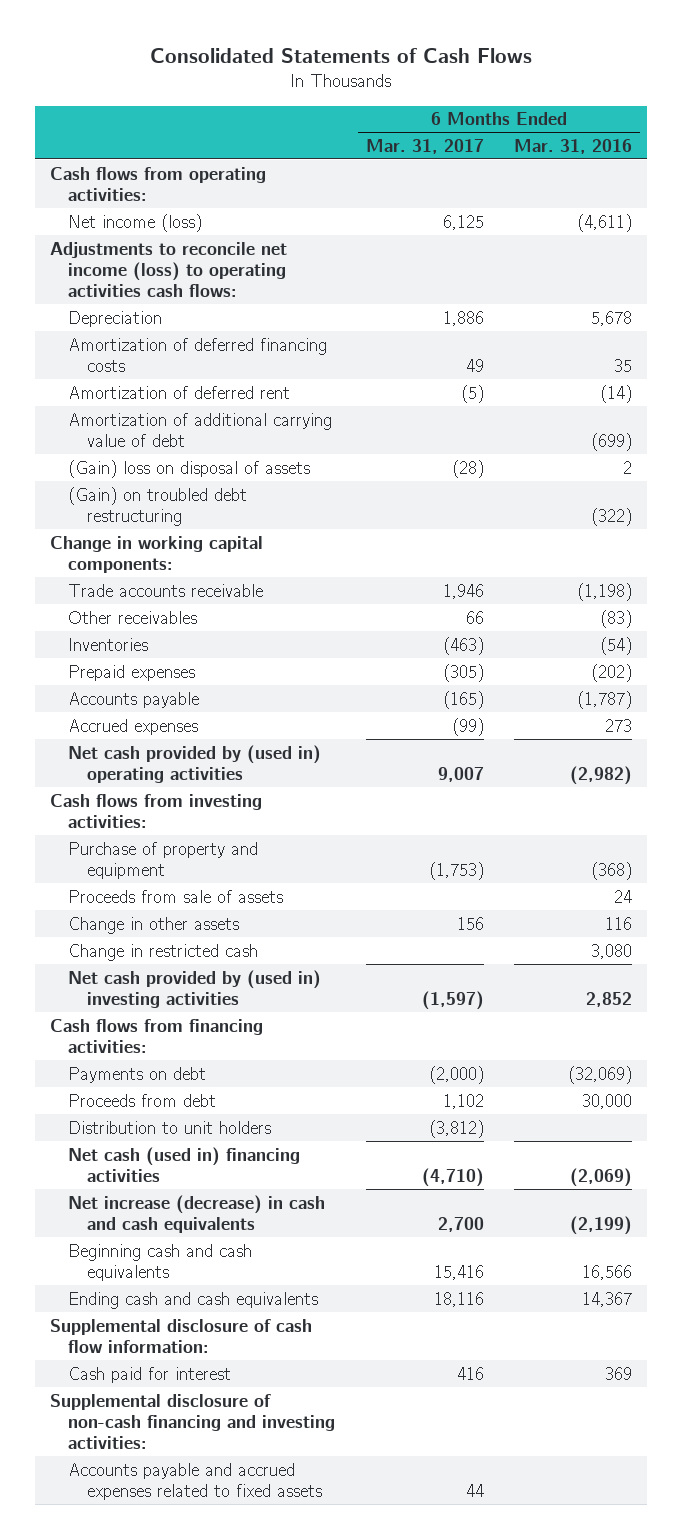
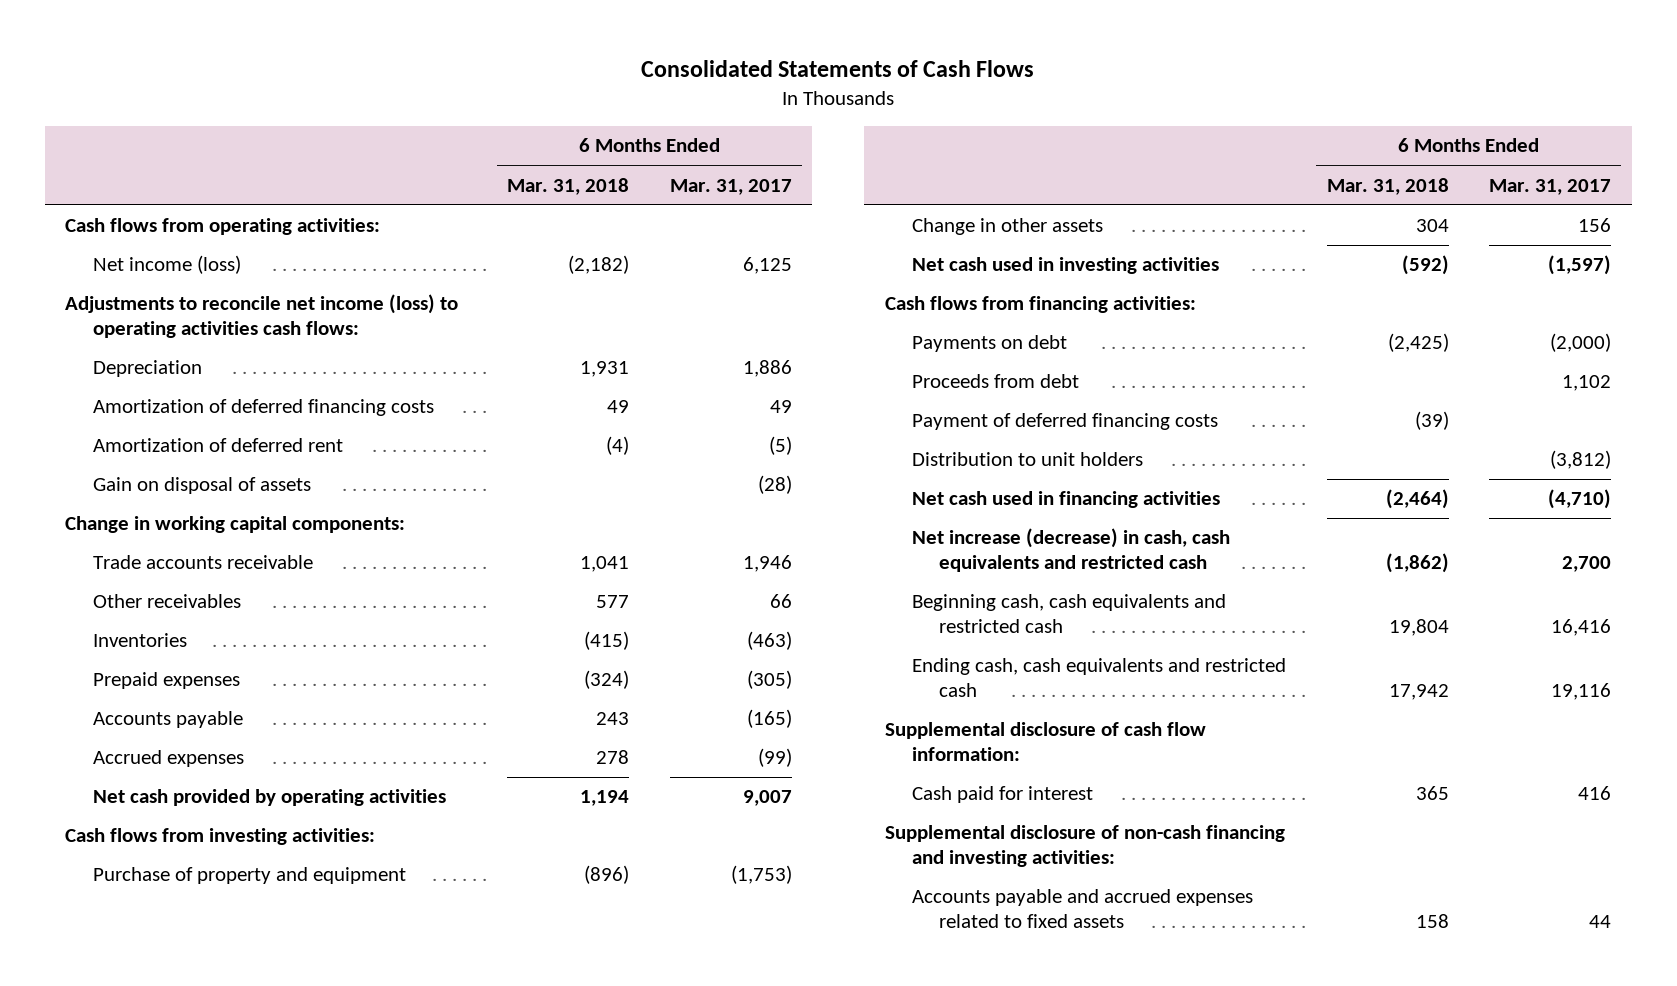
[514,138,633,154] Mar. 31, 2016 -> none
none -> [507,177,630,195] Mar. 31, 2018
[68,412,333,447] Amortization of additional carrying value of debt -> none
[68,486,248,526] (Gain) on troubled debt restructuring -> none
[68,459,311,478] (Gain) loss on disposal of assets -> [92,477,311,495] Gain on disposal of assets
[68,744,322,783] Net cash provided by (used in) operating activities -> [92,789,446,807] Net cash provided by operating activities
[68,889,284,903] Proceeds from sale of assets -> none
[68,943,259,961] Change in restricted cash -> none
[68,969,322,1008] Net cash provided by (used in) investing activities -> [911,257,1219,275] Net cash used in investing activities
none -> [911,413,1218,431] Payment of deferred financing costs
[68,1146,301,1182] Net cash (used in) financing activities -> [911,491,1220,509] Net cash used in financing activities
[68,1194,326,1233] Net increase (decrease) in cash and cash equivalents -> [911,528,1230,573] Net increase (decrease) in cash, cash equivalents and restricted cash
[68,1243,253,1281] Beginning cash and cash equivalents -> [911,594,1226,634] Beginning cash, cash equivalents and restricted cash
[433,1264,484,1280] 15,416 -> [1551,619,1612,637] 16,416
[68,1291,319,1309] Ending cash and cash equivalents -> [911,658,1286,698] Ending cash, cash equivalents and restricted cash
[433,1291,484,1307] 18,116 -> [1551,683,1612,701] 19,116

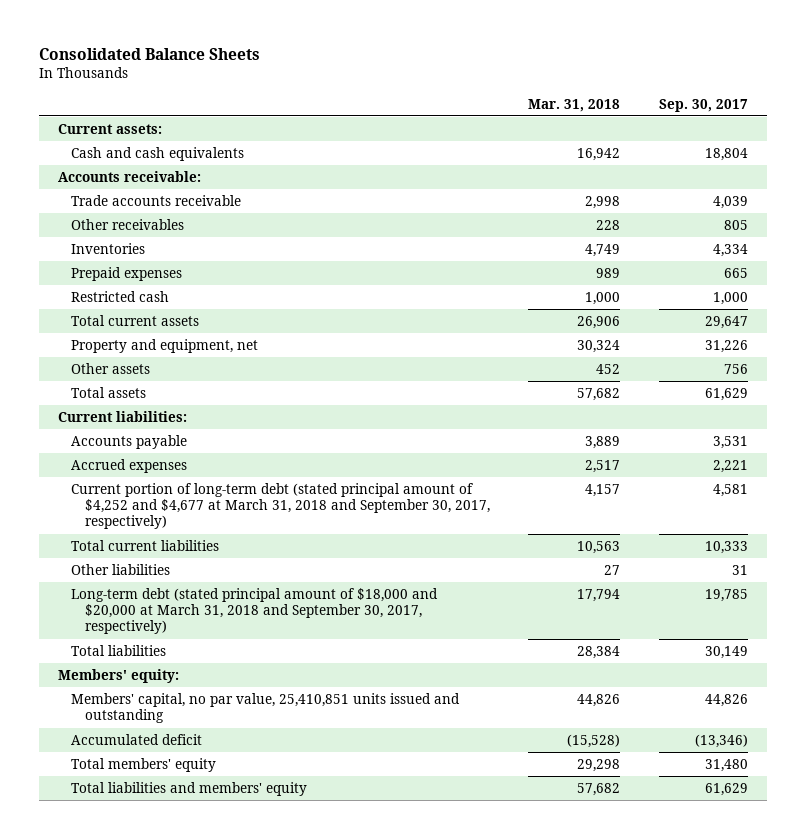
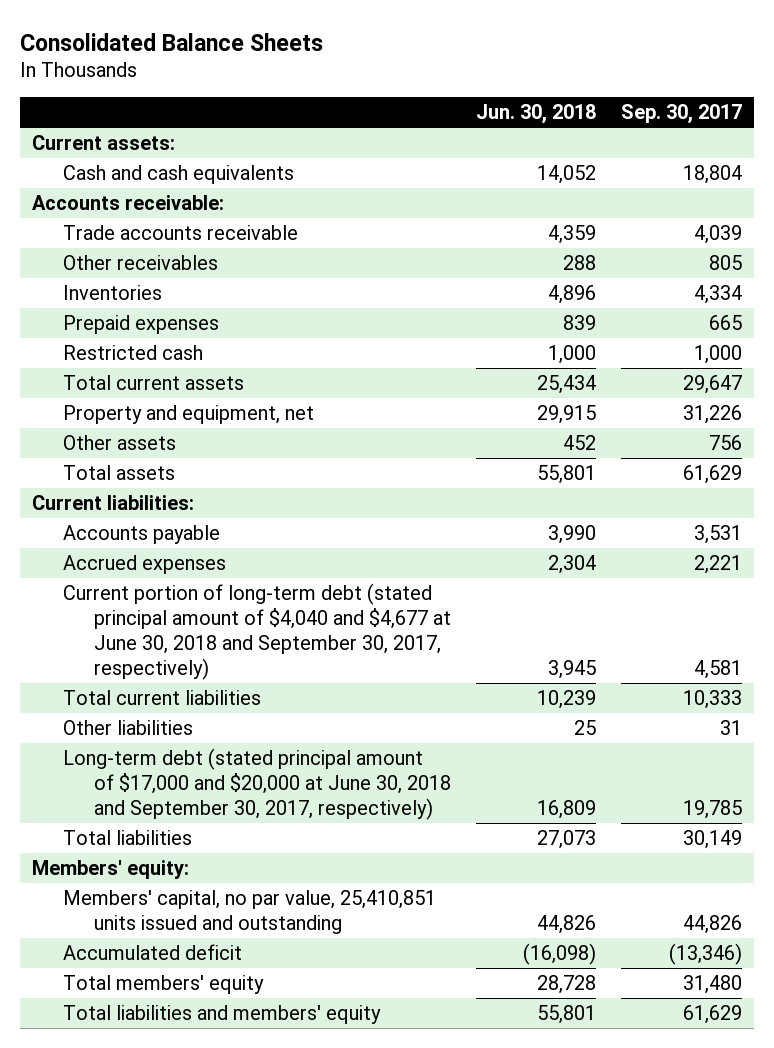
[528,98,621,112] Mar. 31, 2018 -> none
none -> [475,104,596,125] Jun. 30, 2018
[71,483,490,530] Current portion of long-term debt (stated principal amount of $4,252 and $4,677 at March 31, 2018 and September 30, 2017, respectively) -> [63,583,452,680] Current portion of long-term debt (stated principal amount of $4,040 and $4,677 at June 30, 2018 and September 30, 2017, respectively)
[71,588,439,635] Long-term debt (stated principal amount of $18,000 and $20,000 at March 31, 2018 and September 30, 2017, respectively) -> [63,748,452,820] Long-term debt (stated principal amount of $17,000 and $20,000 at June 30, 2018 and September 30, 2017, respectively)

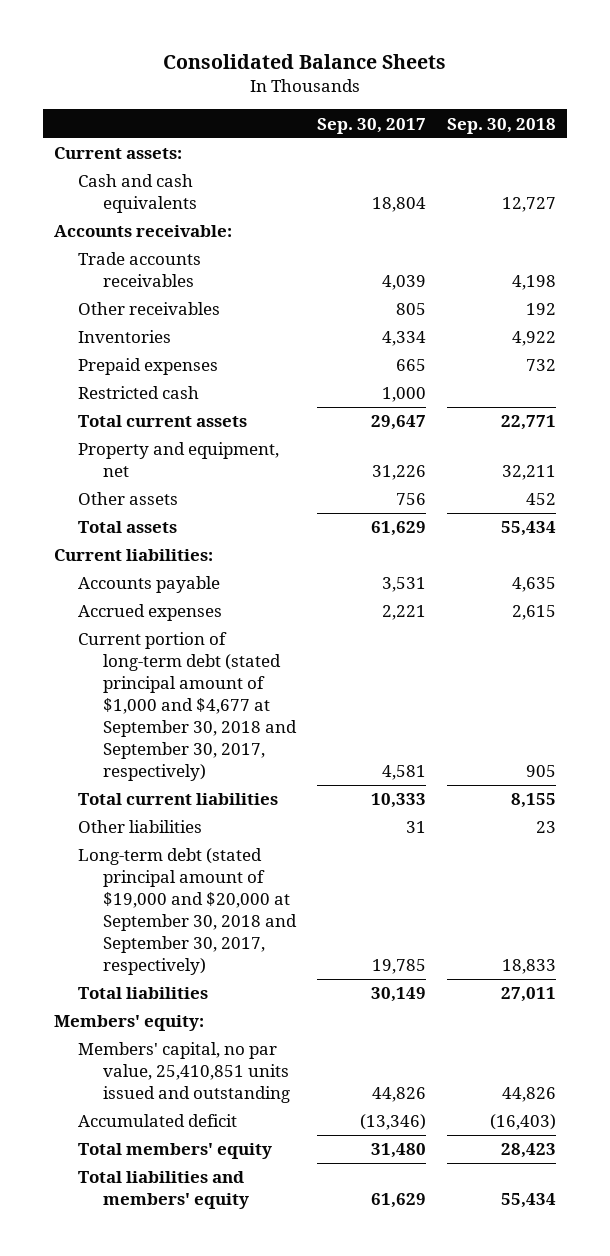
[475,104,596,125] Jun. 30, 2018 -> none
none -> [447,117,557,134] Sep. 30, 2018
[63,225,299,241] Trade accounts receivable -> [78,252,202,288] Trade accounts receivables
[63,583,452,680] Current portion of long-term debt (stated principal amount of $4,040 and $4,677 at June 30, 2018 and September 30, 2017, respectively) -> [78,632,297,782] Current portion of long-term debt (stated principal amount of $1,000 and $4,677 at September 30, 2018 and September 30, 2017, respectively)
[63,748,452,820] Long-term debt (stated principal amount of $17,000 and $20,000 at June 30, 2018 and September 30, 2017, respectively) -> [78,848,297,976] Long-term debt (stated principal amount of $19,000 and $20,000 at September 30, 2018 and September 30, 2017, respectively)

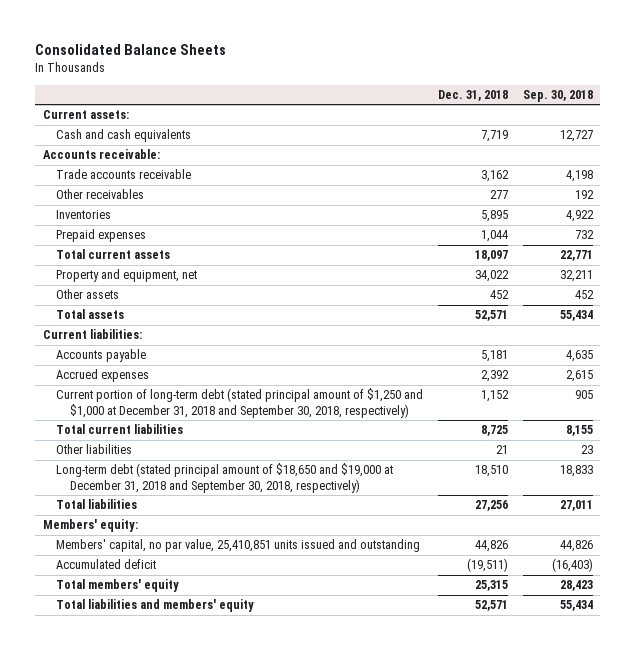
[316,117,426,134] Sep. 30, 2017 -> none
none -> [437,89,508,101] Dec. 31, 2018
[78,252,202,288] Trade accounts receivables -> [56,169,192,180] Trade accounts receivable
[78,386,200,400] Restricted cash -> none
[78,632,297,782] Current portion of long-term debt (stated principal amount of $1,000 and $4,677 at September 30, 2018 and September 30, 2017, respectively) -> [56,388,424,419] Current portion of long-term debt (stated principal amount of $1,250 and $1,000 at December 31, 2018 and September 30, 2018, respectively)
[78,848,297,976] Long-term debt (stated principal amount of $19,000 and $20,000 at September 30, 2018 and September 30, 2017, respectively) -> [56,463,394,494] Long-term debt (stated principal amount of $18,650 and $19,000 at December 31, 2018 and September 30, 2018, respectively)

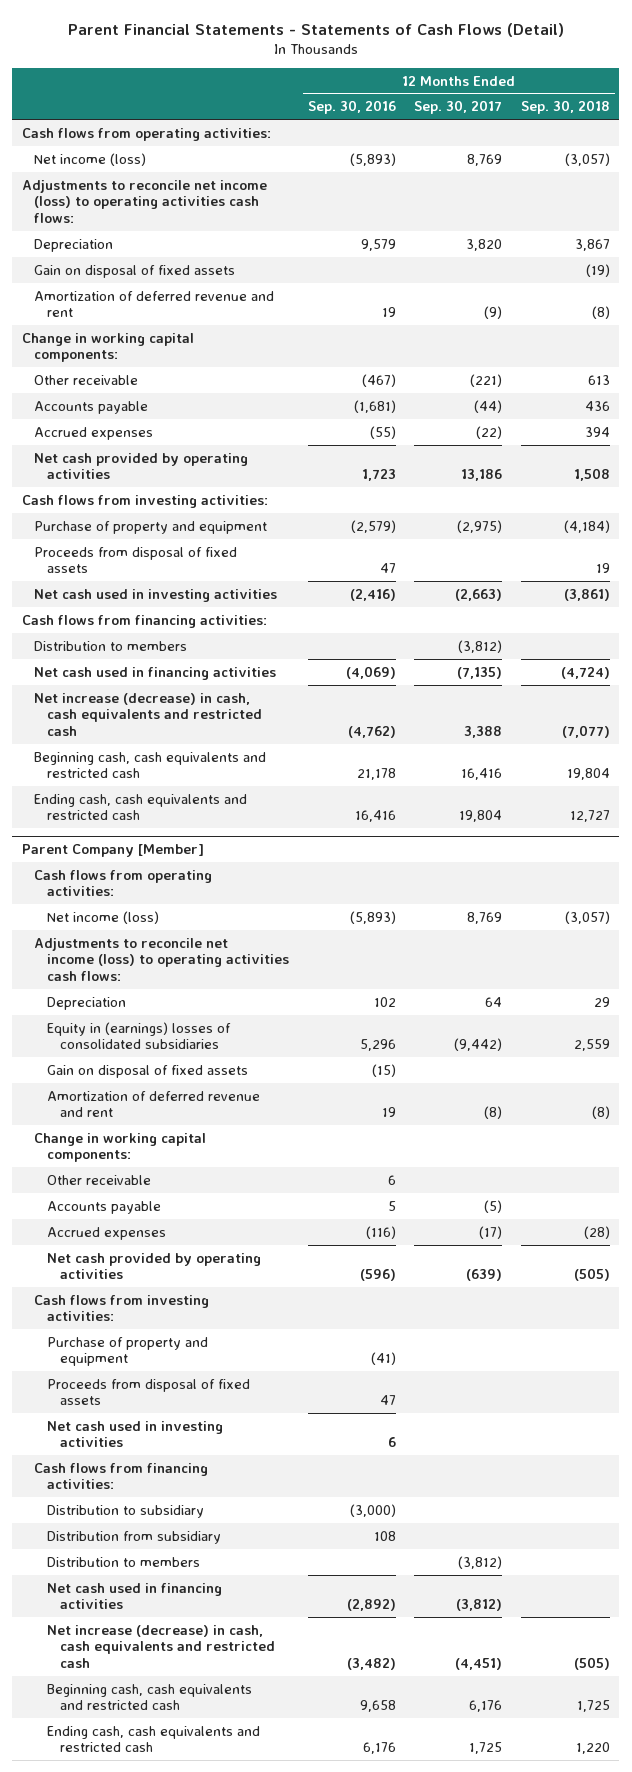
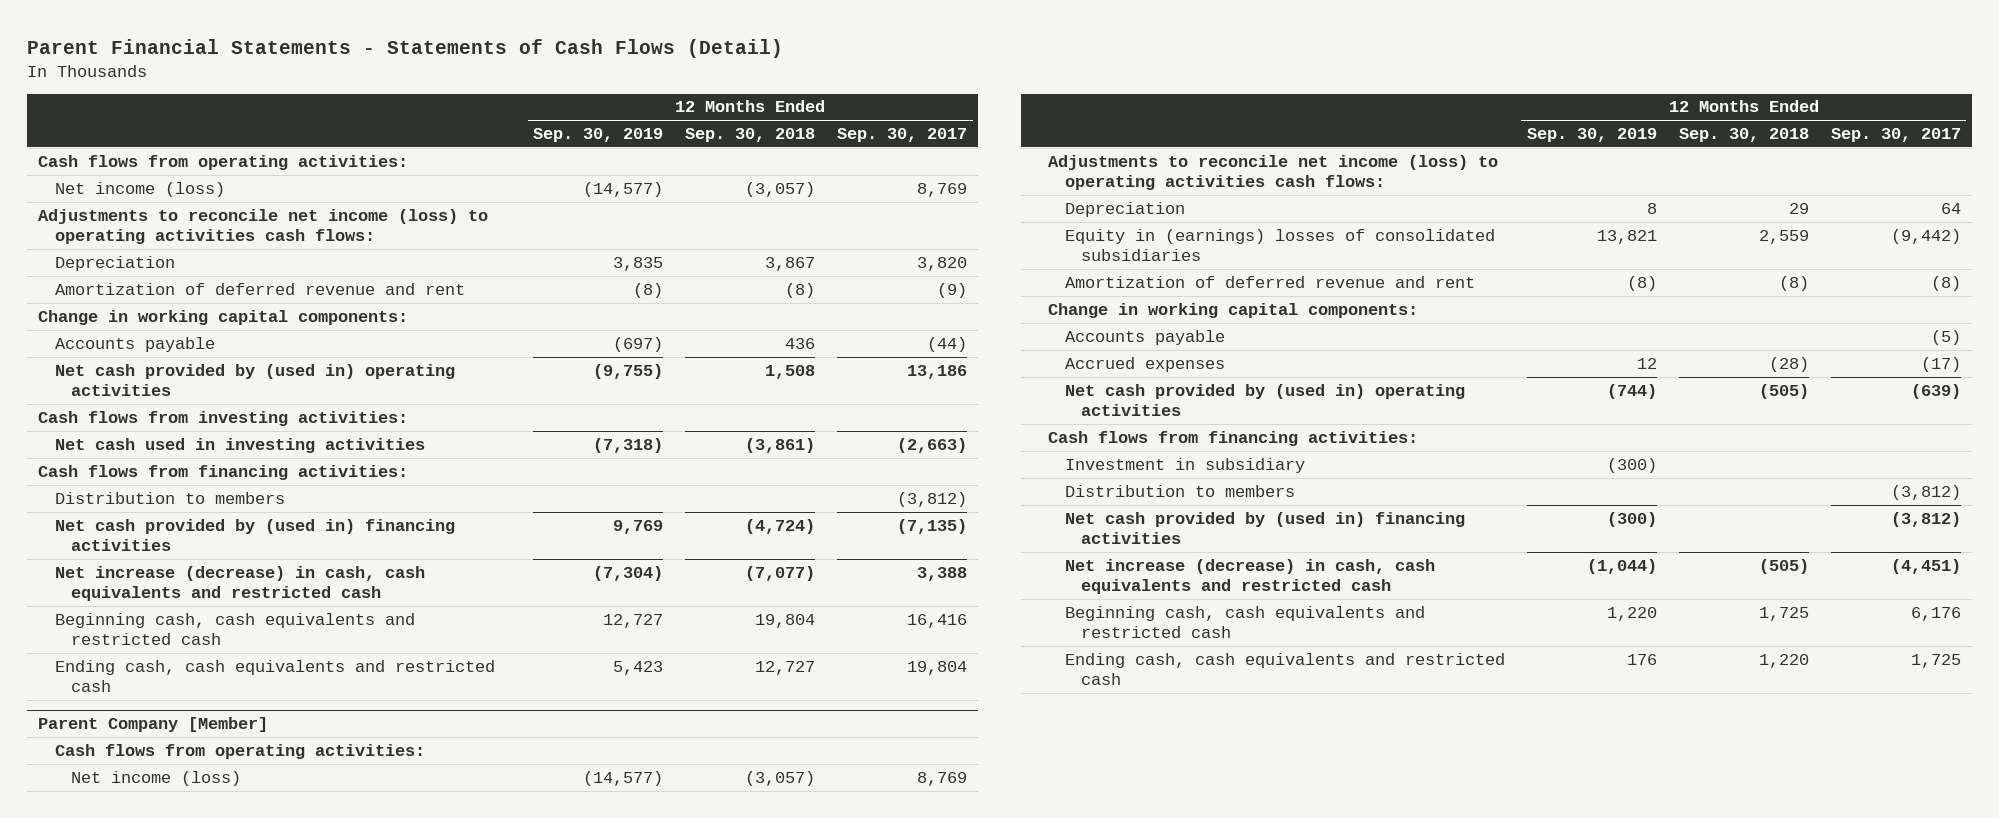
[307,100,396,115] Sep. 30, 2016 -> none
none -> [533,128,664,143] Sep. 30, 2019
[34,264,236,278] Gain on disposal of fixed assets -> none
[34,374,139,385] Other receivable -> none
[34,426,154,440] Accrued expenses -> none
[34,452,249,480] Net cash provided by operating activities -> [54,363,455,397] Net cash provided by (used in) operating activities
[34,520,268,534] Purchase of property and equipment -> none
[34,546,238,574] Proceeds from disposal of fixed assets -> none
[34,666,277,680] Net cash used in financing activities -> [54,518,455,552] Net cash provided by (used in) financing activities
[47,1064,249,1078] Gain on disposal of fixed assets -> none
[47,1174,152,1185] Other receivable -> none
[34,1294,210,1322] Cash flows from investing activities: -> none
[47,1336,209,1367] Purchase of property and equipment -> none
[47,1378,251,1406] Proceeds from disposal of fixed assets -> none
[47,1420,224,1448] Net cash used in investing activities -> none
[47,1252,262,1280] Net cash provided by operating activities -> [1064,383,1465,417] Net cash provided by (used in) operating activities
[47,1530,222,1544] Distribution from subsidiary -> none
[47,1504,205,1518] Distribution to subsidiary -> [1064,457,1305,473] Investment in subsidiary
[47,1582,223,1610] Net cash used in financing activities -> [1064,511,1465,545] Net cash provided by (used in) financing activities

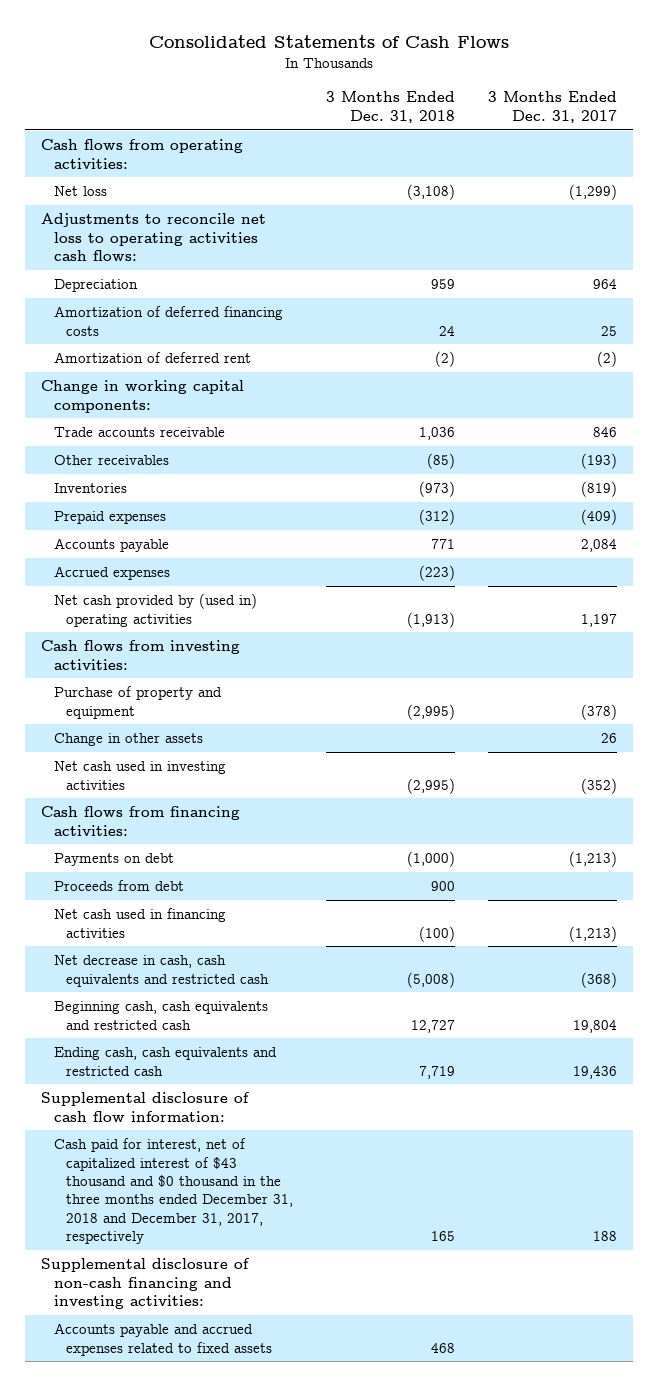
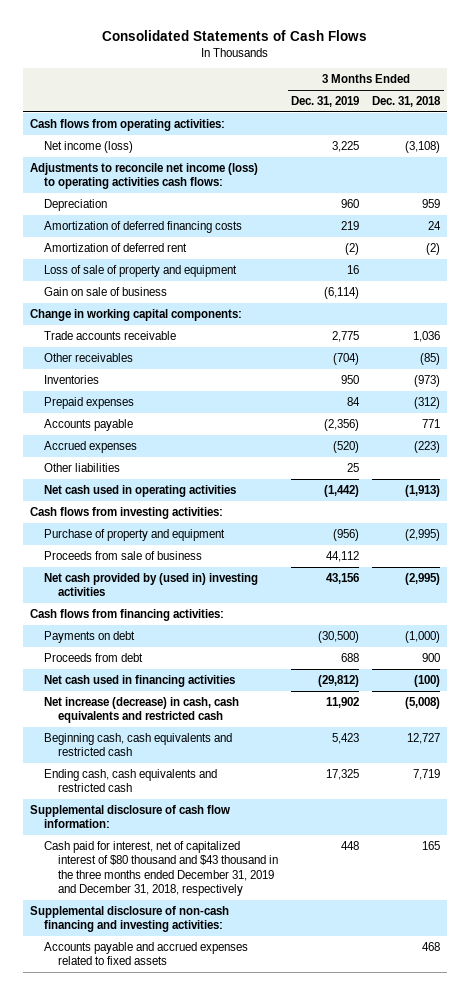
[488,91,618,123] 3 Months Ended Dec. 31, 2017 -> none
none -> [291,95,360,107] Dec. 31, 2019
[53,186,107,197] Net loss -> [43,140,133,153] Net income (loss)
[41,213,267,261] Adjustments to reconcile net loss to operating activities cash flows: -> [29,162,258,190] Adjustments to reconcile net income (loss) to operating activities cash flows:
none -> [43,264,237,277] Loss of sale of property and equipment
none -> [43,286,167,296] Gain on sale of business
none -> [43,462,120,472] Other liabilities
[53,593,257,627] Net cash provided by (used in) operating activities -> [43,484,236,497] Net cash used in operating activities
[53,733,203,747] Change in other assets -> none
none -> [43,550,202,560] Proceeds from sale of business
[53,761,226,790] Net cash used in investing activities -> [43,572,258,597] Net cash provided by (used in) investing activities
[53,955,270,987] Net decrease in cash, cash equivalents and restricted cash -> [43,696,239,724] Net increase (decrease) in cash, cash equivalents and restricted cash
[53,1138,294,1245] Cash paid for interest, net of capitalized interest of $43 thousand and $0 thousand in the three months ended December 31, 2018 and December 31, 2017, respectively -> [43,840,278,897] Cash paid for interest, net of capitalized interest of $80 thousand and $43 thousand in the three months ended December 31, 2019 and December 31, 2018, respectively

